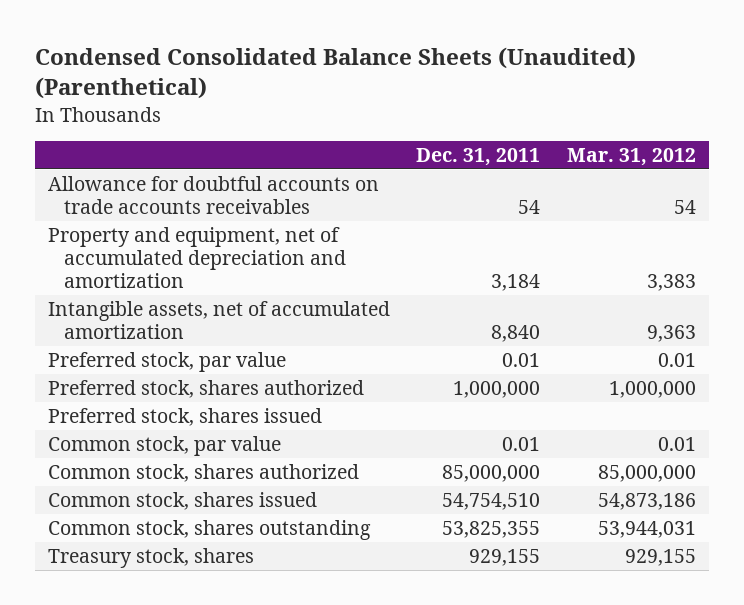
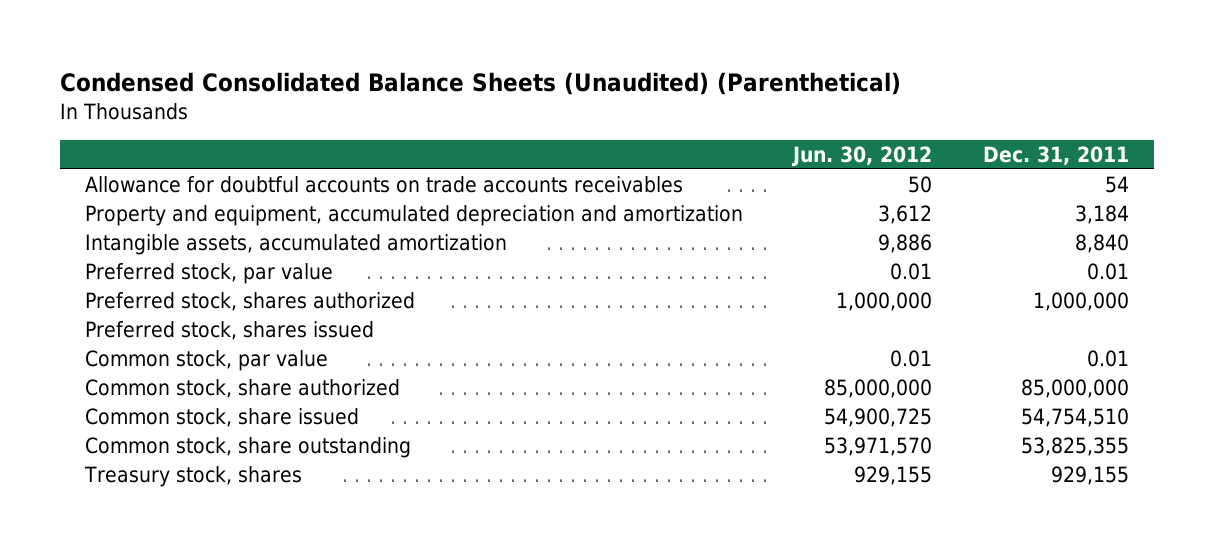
[566,147,696,166] Mar. 31, 2012 -> none
none -> [791,145,933,167] Jun. 30, 2012
[47,226,347,288] Property and equipment, net of accumulated depreciation and amortization -> [84,205,743,227] Property and equipment, accumulated depreciation and amortization
[47,300,390,339] Intangible assets, net of accumulated amortization -> [84,234,507,256] Intangible assets, accumulated amortization
[47,463,359,482] Common stock, shares authorized -> [84,379,400,399] Common stock, share authorized
[47,491,317,510] Common stock, shares issued -> [84,408,359,428] Common stock, share issued
[47,519,371,540] Common stock, shares outstanding -> [84,437,411,459] Common stock, share outstanding

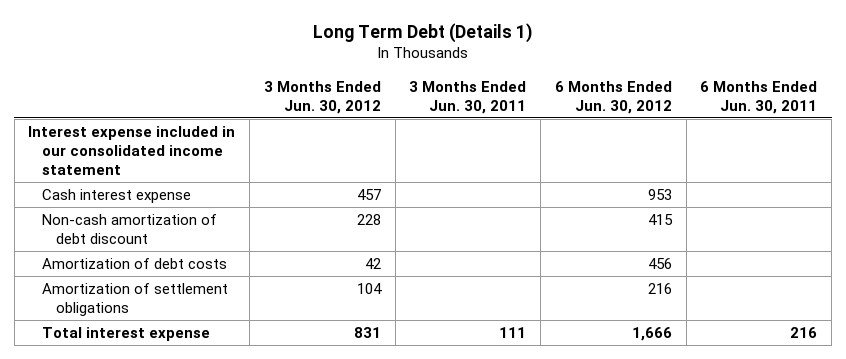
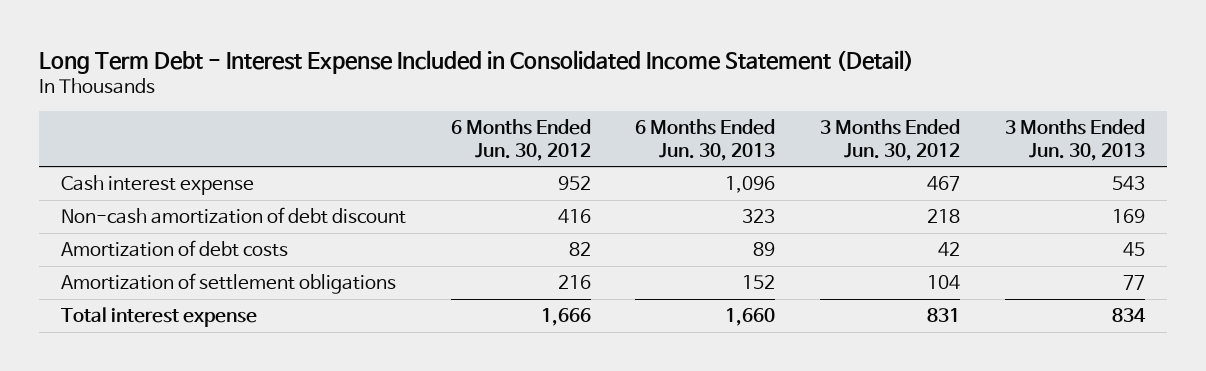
[312,22,532,43] Long Term Debt (Details 1) -> [39,49,915,74] Long Term Debt - Interest Expense Included in Consolidated Income Statement (Detail)
[409,80,527,114] 3 Months Ended Jun. 30, 2011 -> none
[700,80,818,114] 6 Months Ended Jun. 30, 2011 -> none
none -> [635,119,776,161] 6 Months Ended Jun. 30, 2013
none -> [1004,119,1145,161] 3 Months Ended Jun. 30, 2013
[28,126,236,175] Interest expense included in our consolidated income statement -> none
[356,189,381,201] 457 -> [927,176,961,192] 467
[647,189,672,201] 953 -> [557,176,591,191] 952
[356,214,381,226] 228 -> [927,209,961,224] 218
[647,214,673,226] 415 -> [557,209,591,224] 416
[647,258,672,270] 456 -> [568,242,591,257] 82

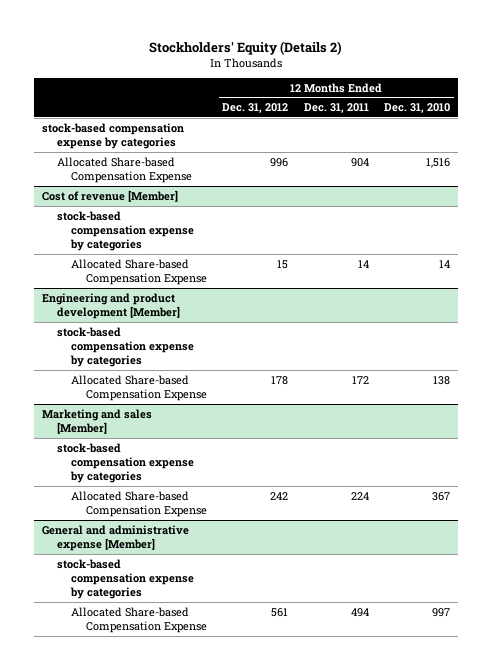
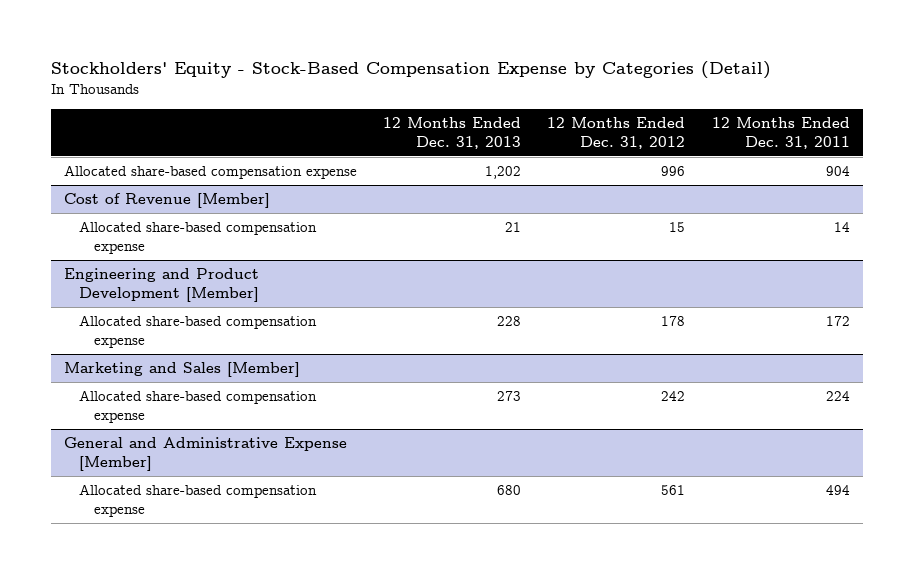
[148,40,342,55] Stockholders' Equity (Details 2) -> [50,61,771,80] Stockholders' Equity - Stock-Based Compensation Expense by Categories (Detail)
[383,103,450,114] Dec. 31, 2010 -> none
none -> [383,117,522,149] 12 Months Ended Dec. 31, 2013
[41,122,184,149] stock-based compensation expense by categories -> none
[56,210,195,251] stock-based compensation expense by categories -> none
[56,326,195,367] stock-based compensation expense by categories -> none
[56,442,195,483] stock-based compensation expense by categories -> none
[56,558,195,599] stock-based compensation expense by categories -> none
[56,156,193,183] Allocated Share-based Compensation Expense -> [64,165,358,180] Allocated share-based compensation expense
[41,189,178,202] Cost of revenue [Member] -> [64,193,271,209] Cost of Revenue [Member]
[71,258,208,285] Allocated Share-based Compensation Expense -> [79,221,318,254] Allocated share-based compensation expense
[41,292,180,319] Engineering and product development [Member] -> [64,268,260,302] Engineering and Product Development [Member]
[71,374,208,401] Allocated Share-based Compensation Expense -> [79,315,318,348] Allocated share-based compensation expense
[41,408,152,434] Marketing and sales [Member] -> [64,362,301,378] Marketing and Sales [Member]
[71,490,208,517] Allocated Share-based Compensation Expense -> [79,390,318,423] Allocated share-based compensation expense
[41,524,189,551] General and administrative expense [Member] -> [64,437,348,471] General and Administrative Expense [Member]
[71,606,208,633] Allocated Share-based Compensation Expense -> [79,484,318,517] Allocated share-based compensation expense

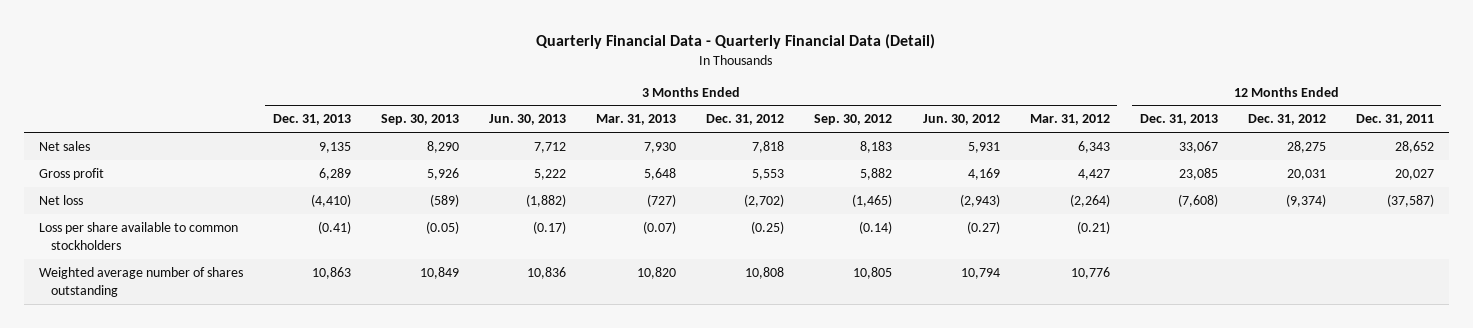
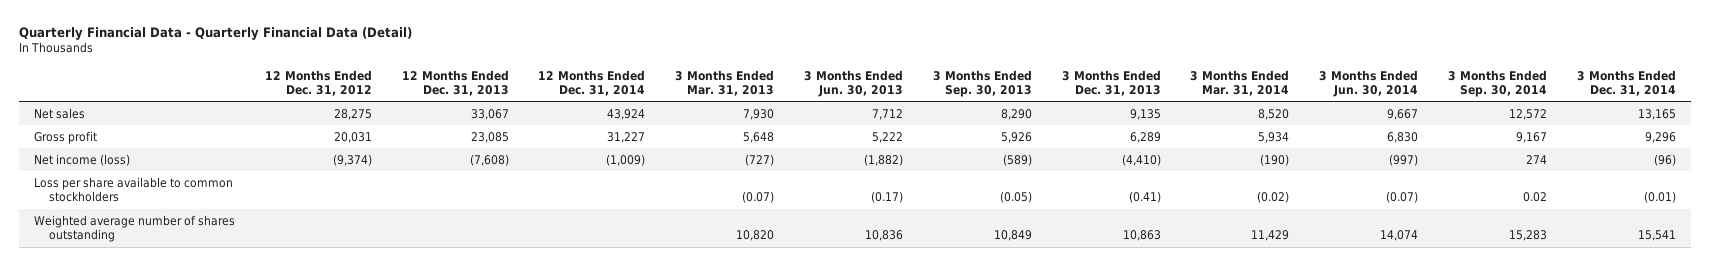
[706,114,785,126] Dec. 31, 2012 -> none
[814,114,893,126] Sep. 30, 2012 -> none
[922,114,1000,126] Jun. 30, 2012 -> none
[1029,114,1110,126] Mar. 31, 2012 -> none
[1355,114,1434,126] Dec. 31, 2011 -> none
none -> [538,69,646,97] 12 Months Ended Dec. 31, 2014
none -> [1190,69,1290,97] 3 Months Ended Mar. 31, 2014
none -> [1319,69,1419,98] 3 Months Ended Jun. 30, 2014
none -> [1447,69,1547,98] 3 Months Ended Sep. 30, 2014
none -> [1576,69,1676,97] 3 Months Ended Dec. 31, 2014
[38,194,83,205] Net loss -> [34,153,131,166] Net income (loss)

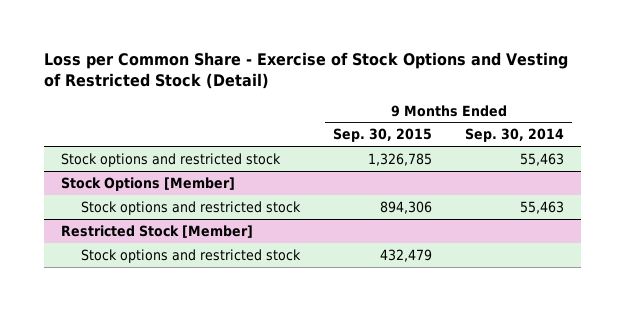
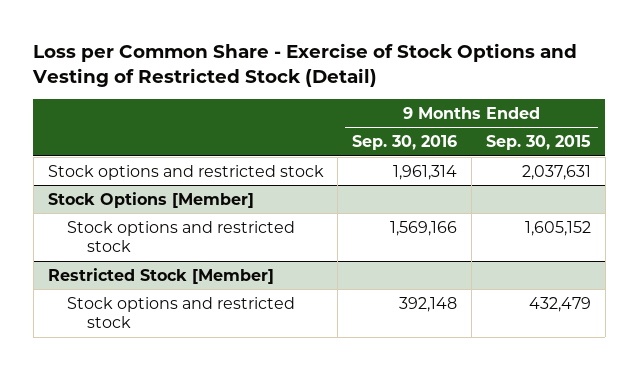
[465,128,565,143] Sep. 30, 2014 -> none
none -> [352,135,458,151] Sep. 30, 2016
[368,152,433,166] 1,326,785 -> [521,164,591,180] 2,037,631
[380,200,433,214] 894,306 -> [524,220,591,236] 1,605,152

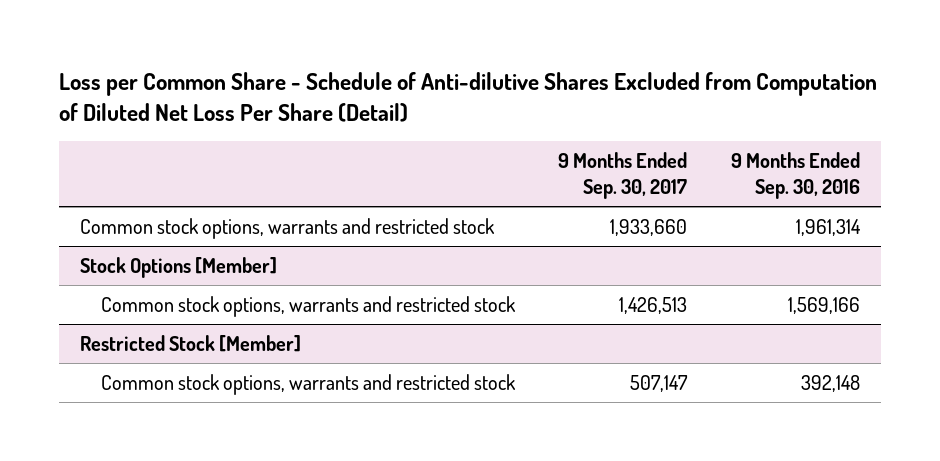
[32,43,578,87] Loss per Common Share - Exercise of Stock Options and Vesting of Restricted Stock (Detail) -> [58,71,877,123] Loss per Common Share - Schedule of Anti-dilutive Shares Excluded from Computation of Diluted Net Loss Per Share (Detail)
[485,135,591,151] Sep. 30, 2015 -> none
none -> [558,152,688,199] 9 Months Ended Sep. 30, 2017
[47,164,324,180] Stock options and restricted stock -> [80,218,496,240] Common stock options, warrants and restricted stock
[67,220,296,253] Stock options and restricted stock -> [101,296,517,318] Common stock options, warrants and restricted stock
[67,296,296,329] Stock options and restricted stock -> [101,374,517,396] Common stock options, warrants and restricted stock

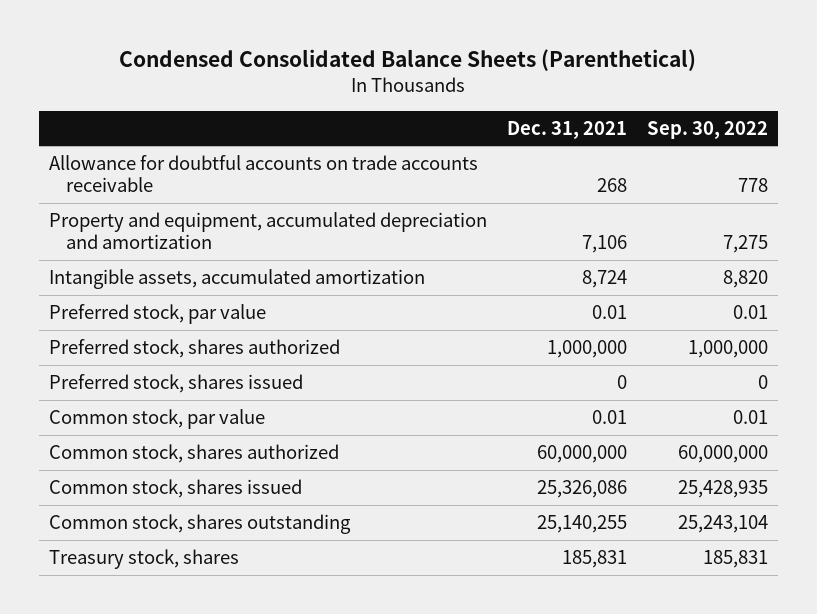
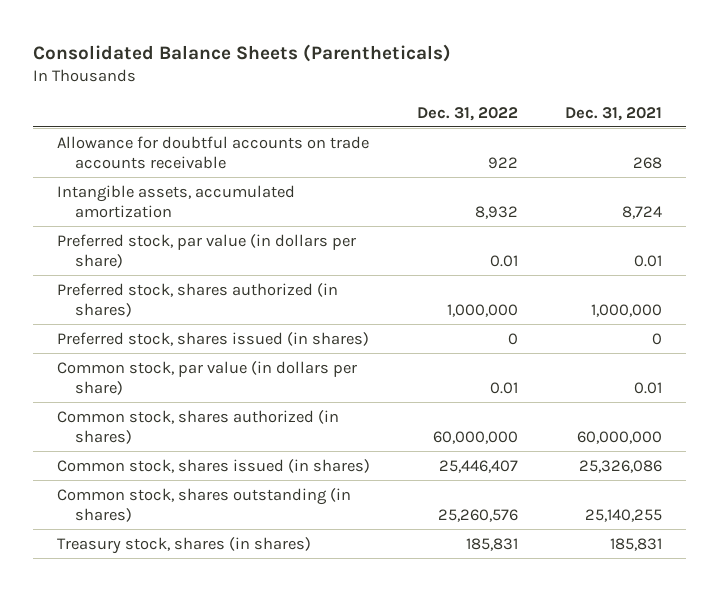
[119,49,697,72] Condensed Consolidated Balance Sheets (Parenthetical) -> [33,43,452,62] Consolidated Balance Sheets (Parentheticals)
[646,120,768,139] Sep. 30, 2022 -> none
none -> [416,106,518,121] Dec. 31, 2022
[48,212,487,250] Property and equipment, accumulated depreciation and amortization -> none
[48,304,266,325] Preferred stock, par value -> [56,233,356,269] Preferred stock, par value (in dollars per share)
[48,339,340,359] Preferred stock, shares authorized -> [56,282,338,318] Preferred stock, shares authorized (in shares)
[48,374,303,394] Preferred stock, shares issued -> [56,331,369,346] Preferred stock, shares issued (in shares)
[48,409,265,430] Common stock, par value -> [56,360,357,396] Common stock, par value (in dollars per share)
[48,444,339,464] Common stock, shares authorized -> [56,409,339,445] Common stock, shares authorized (in shares)
[48,479,302,499] Common stock, shares issued -> [56,458,370,473] Common stock, shares issued (in shares)
[48,514,351,535] Common stock, shares outstanding -> [56,487,351,523] Common stock, shares outstanding (in shares)
[48,549,239,570] Treasury stock, shares -> [56,536,311,554] Treasury stock, shares (in shares)

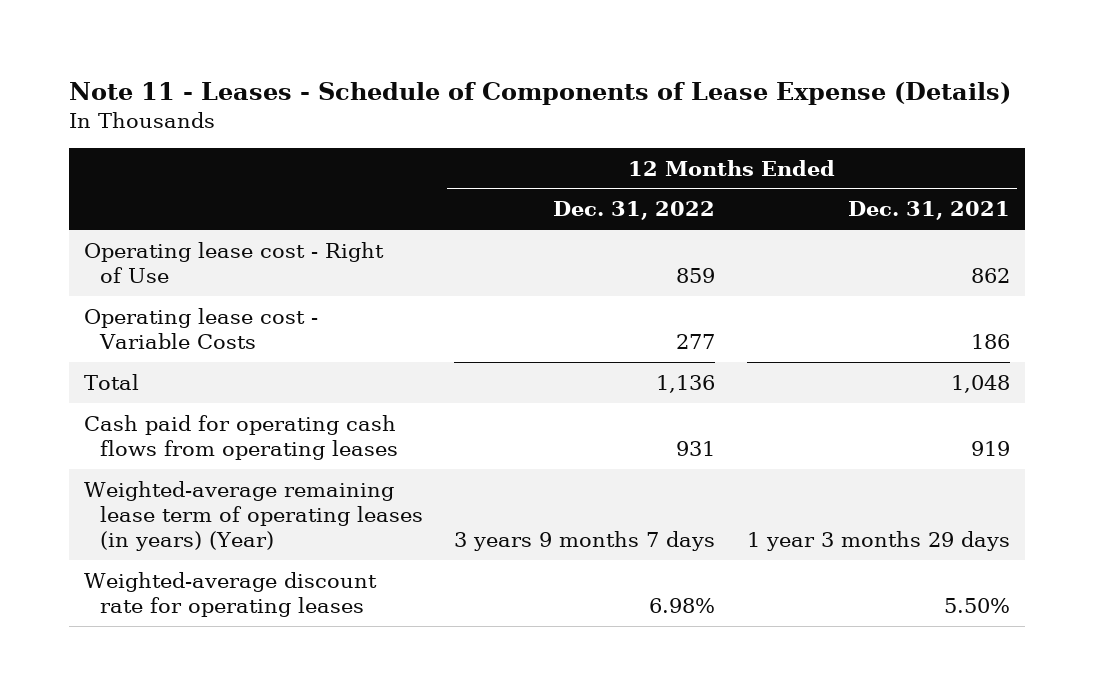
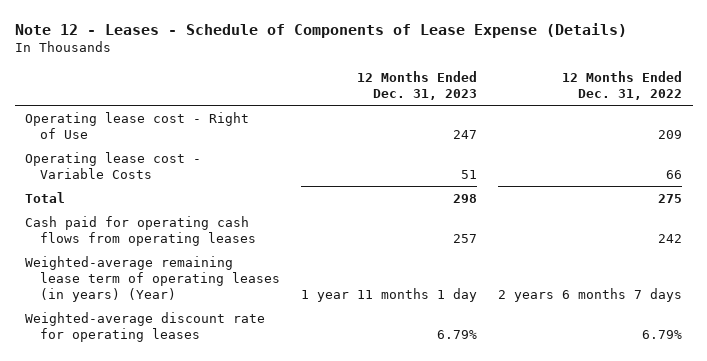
[68,82,1011,106] Note 11 - Leases - Schedule of Components of Lease Expense (Details) -> [14,22,627,38] Note 12 - Leases - Schedule of Components of Lease Expense (Details)
[847,201,1010,221] Dec. 31, 2021 -> none
none -> [357,71,478,101] 12 Months Ended Dec. 31, 2023
[676,267,716,283] 859 -> [658,129,683,139] 209
[676,333,716,349] 277 -> [666,169,683,179] 66
[656,374,716,393] 1,136 -> [658,193,683,203] 275
[676,440,716,456] 931 -> [658,233,683,243] 242
[454,530,716,551] 3 years 9 months 7 days -> [498,288,683,303] 2 years 6 months 7 days
[649,597,716,613] 6.98% -> [642,329,683,339] 6.79%

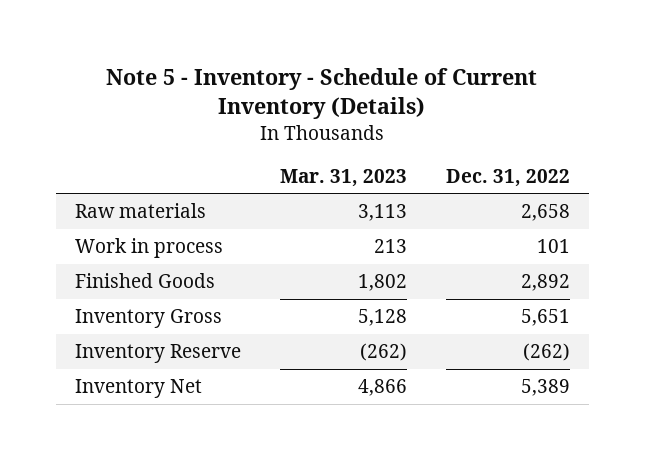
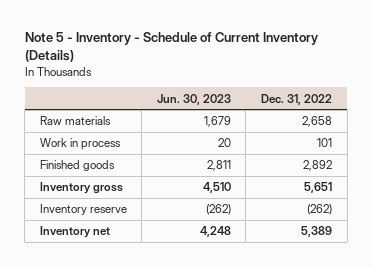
[279,168,407,187] Mar. 31, 2023 -> none
none -> [156,93,231,105] Jun. 30, 2023
[75,273,216,289] Finished Goods -> [39,160,115,172] Finished goods
[75,309,223,329] Inventory Gross -> [39,182,123,195] Inventory gross
[75,344,242,364] Inventory Reserve -> [39,204,127,216] Inventory reserve
[75,379,203,399] Inventory Net -> [39,226,110,239] Inventory net

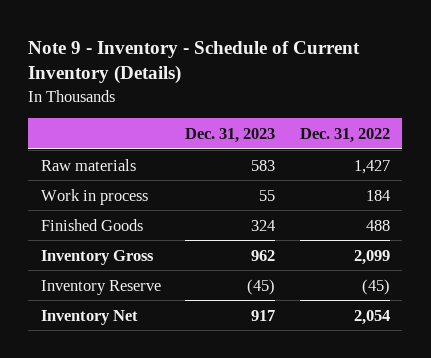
[24,32,318,63] Note 5 - Inventory - Schedule of Current Inventory (Details) -> [28,40,361,85] Note 9 - Inventory - Schedule of Current Inventory (Details)
[156,93,231,105] Jun. 30, 2023 -> none
none -> [185,127,276,143] Dec. 31, 2023
[302,116,333,128] 2,658 -> [353,159,390,174] 1,427
[317,138,333,148] 101 -> [365,189,390,201] 184
[39,160,115,172] Finished goods -> [40,218,143,231] Finished Goods
[303,160,333,172] 2,892 -> [365,219,390,231] 488
[39,182,123,195] Inventory gross -> [40,249,154,265] Inventory Gross
[304,182,333,194] 5,651 -> [353,249,390,265] 2,099
[39,204,127,216] Inventory reserve -> [40,279,161,295] Inventory Reserve
[307,204,333,216] (262) -> [361,278,390,295] (45)
[39,226,110,239] Inventory net -> [40,309,138,325] Inventory Net
[301,226,333,238] 5,389 -> [353,309,390,325] 2,054

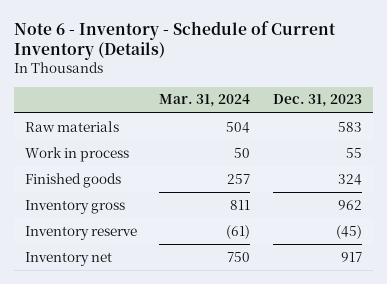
[28,40,361,85] Note 9 - Inventory - Schedule of Current Inventory (Details) -> [14,20,337,61] Note 6 - Inventory - Schedule of Current Inventory (Details)
[299,127,390,143] Dec. 31, 2022 -> none
none -> [159,94,251,108] Mar. 31, 2024
[40,218,143,231] Finished Goods -> [25,172,122,188] Finished goods
[40,249,154,265] Inventory Gross -> [25,199,126,214] Inventory gross
[40,279,161,295] Inventory Reserve -> [25,225,138,240] Inventory reserve
[40,309,138,325] Inventory Net -> [25,251,113,266] Inventory net

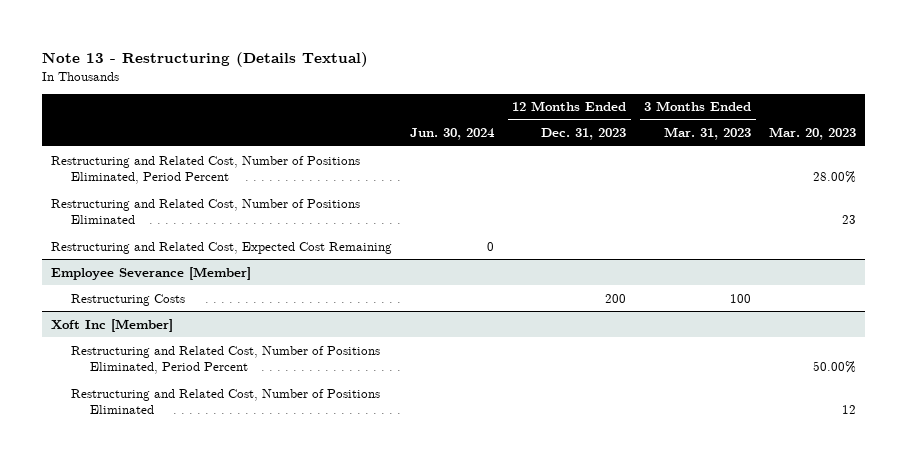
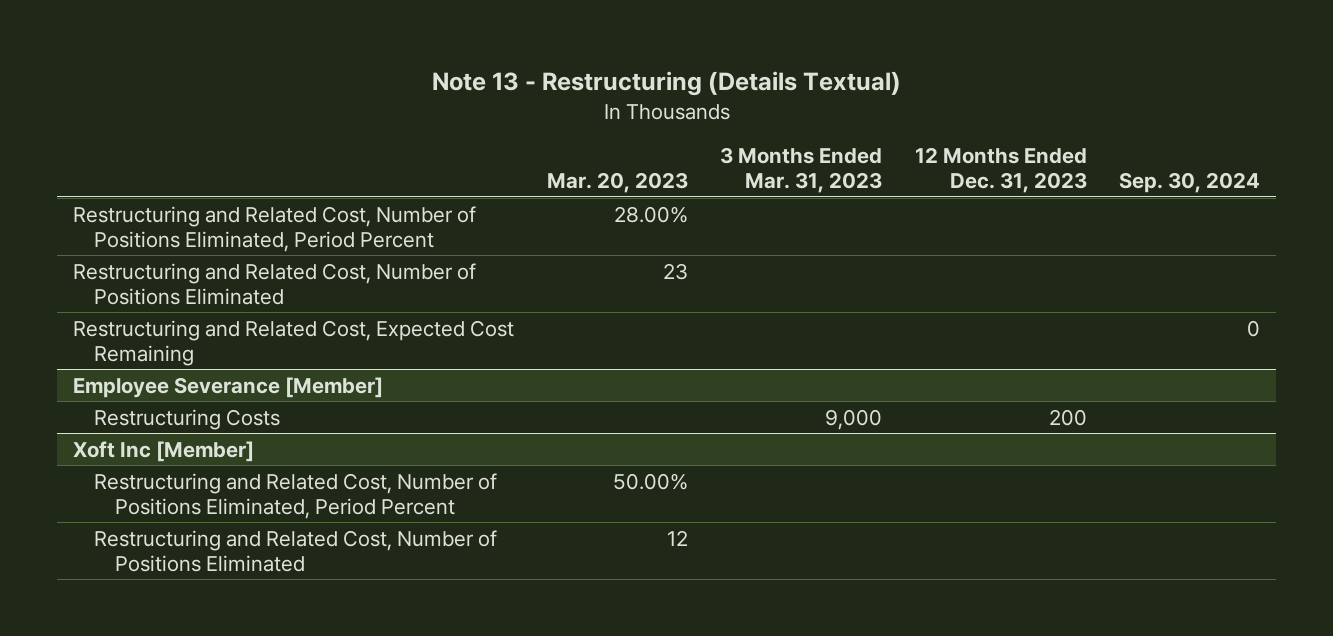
[410,128,496,141] Jun. 30, 2024 -> none
none -> [1118,172,1260,194] Sep. 30, 2024
[730,293,752,303] 100 -> [825,408,883,430] 9,000

